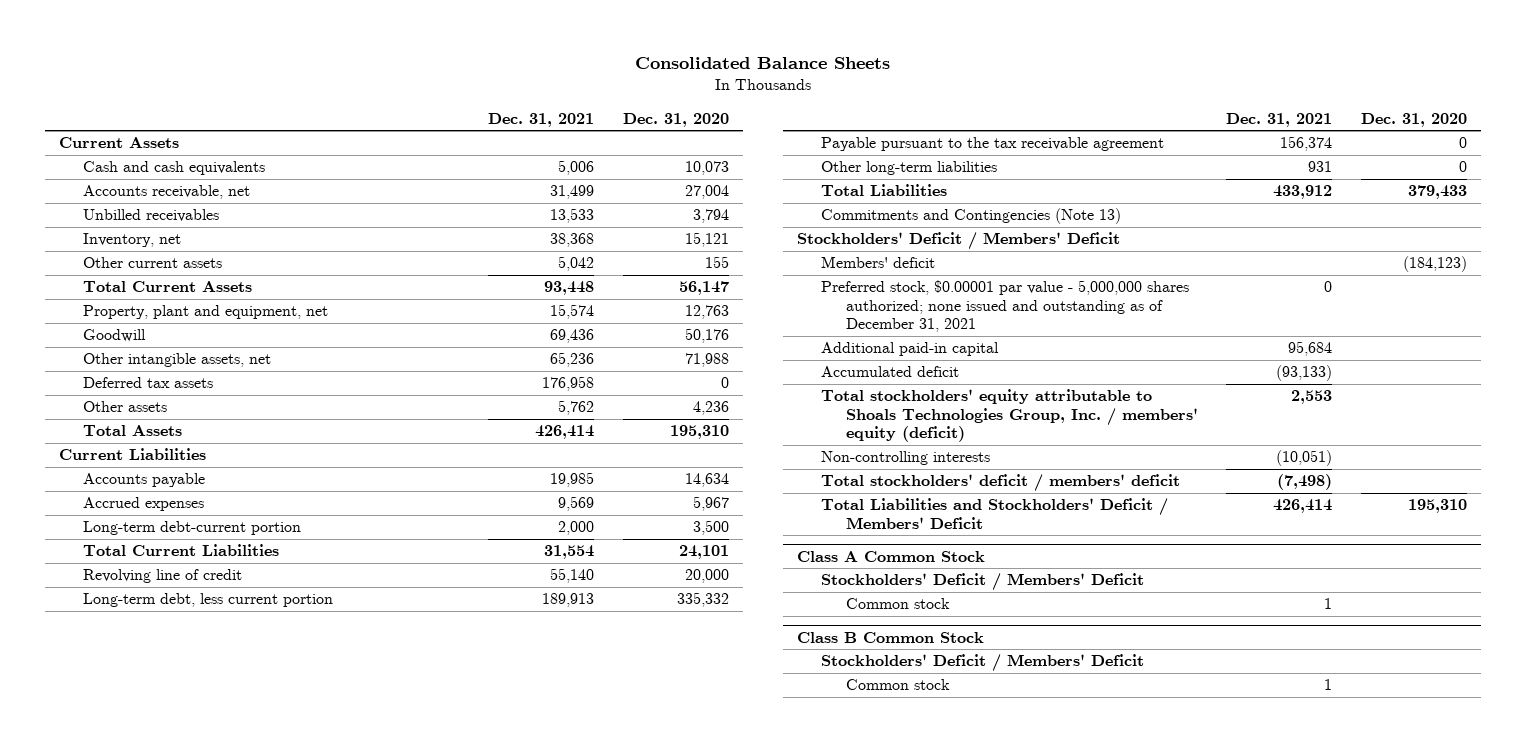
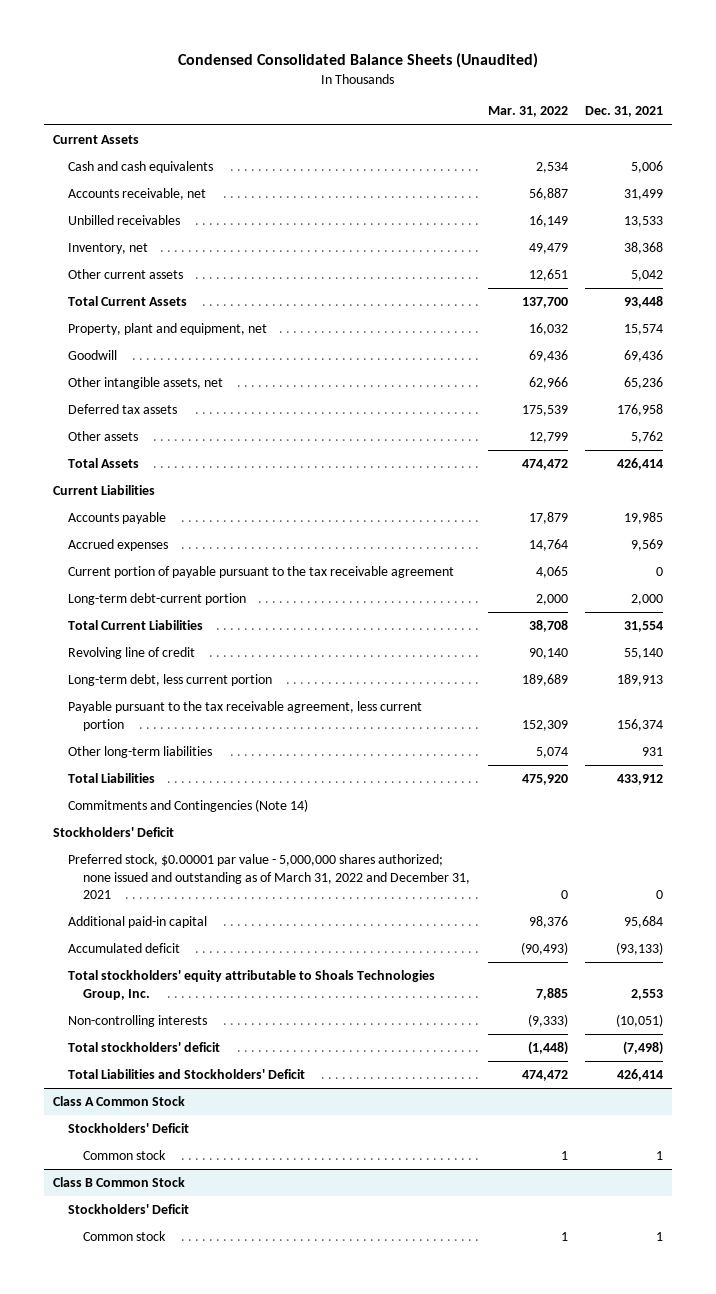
[634,57,890,70] Consolidated Balance Sheets -> [178,53,539,69] Condensed Consolidated Balance Sheets (Unaudited)
[622,112,729,127] Dec. 31, 2020 -> none
none -> [487,106,568,118] Mar. 31, 2022
none -> [67,566,454,579] Current portion of payable pursuant to the tax receivable agreement
[821,137,1165,152] Payable pursuant to the tax receivable agreement -> [67,701,422,731] Payable pursuant to the tax receivable agreement, less current portion
[821,256,936,269] Members' deficit -> none
[821,208,1122,225] Commitments and Contingencies (Note 13) -> [67,799,308,813] Commitments and Contingencies (Note 14)
[796,232,1120,251] Stockholders' Deficit / Members' Deficit -> [52,827,174,838] Stockholders' Deficit
[821,280,1190,333] Preferred stock, $0.00001 par value - 5,000,000 shares authorized; none issued and outstanding as of December 31, 2021 -> [67,854,471,899] Preferred stock, $0.00001 par value - 5,000,000 shares authorized; none issued and outstanding as of March 31, 2022 and December 31, 2021
[821,389,1198,443] Total stockholders' equity attributable to Shoals Technologies Group, Inc. / members' equity (deficit) -> [67,970,435,1000] Total stockholders' equity attributable to Shoals Technologies Group, Inc.
[821,474,1181,493] Total stockholders' deficit / members' deficit -> [67,1042,220,1053] Total stockholders' deficit
[821,498,1169,529] Total Liabilities and Stockholders' Deficit / Members' Deficit -> [67,1069,305,1080] Total Liabilities and Stockholders' Deficit
[821,573,1145,592] Stockholders' Deficit / Members' Deficit -> [67,1123,189,1134] Stockholders' Deficit
[821,654,1145,673] Stockholders' Deficit / Members' Deficit -> [67,1204,189,1215] Stockholders' Deficit

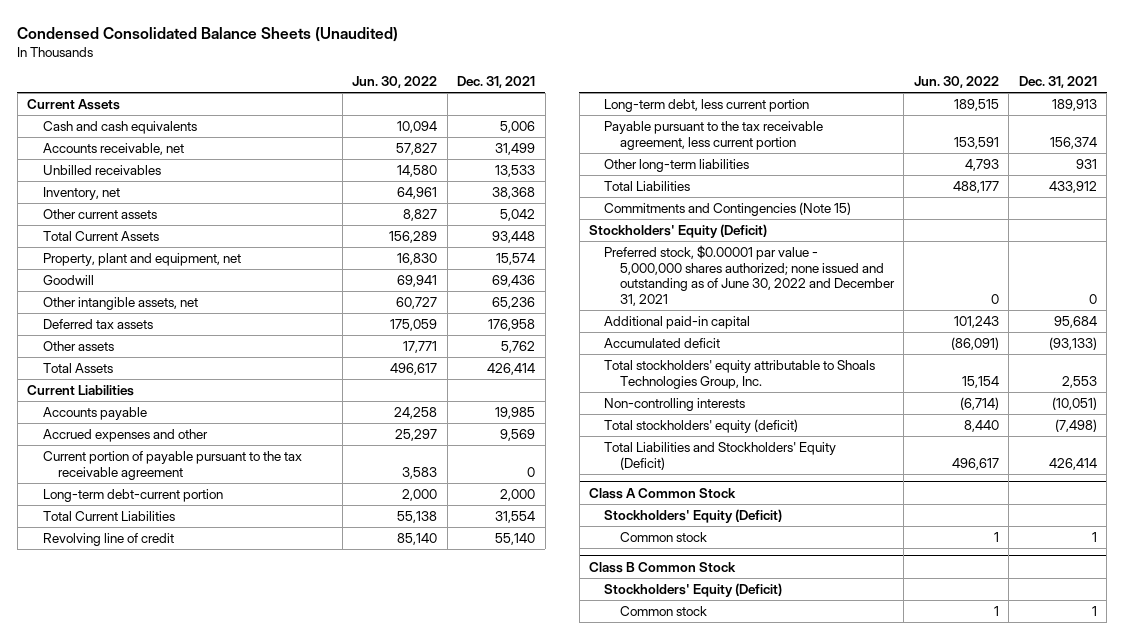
[487,106,568,118] Mar. 31, 2022 -> none
none -> [352,76,438,89] Jun. 30, 2022
[67,539,168,552] Accrued expenses -> [42,428,208,442] Accrued expenses and other
[67,799,308,813] Commitments and Contingencies (Note 14) -> [604,201,852,216] Commitments and Contingencies (Note 15)
[52,827,174,838] Stockholders' Deficit -> [589,223,768,238] Stockholders' Equity (Deficit)
[67,854,471,899] Preferred stock, $0.00001 par value - 5,000,000 shares authorized; none issued and outstanding as of March 31, 2022 and December 31, 2021 -> [604,244,895,306] Preferred stock, $0.00001 par value - 5,000,000 shares authorized; none issued and outstanding as of June 30, 2022 and December 31, 2021
[67,1042,220,1053] Total stockholders' deficit -> [604,418,799,433] Total stockholders' equity (deficit)
[67,1069,305,1080] Total Liabilities and Stockholders' Deficit -> [604,441,837,470] Total Liabilities and Stockholders' Equity (Deficit)
[67,1123,189,1134] Stockholders' Deficit -> [604,508,783,523] Stockholders' Equity (Deficit)
[67,1204,189,1215] Stockholders' Deficit -> [604,582,783,597] Stockholders' Equity (Deficit)

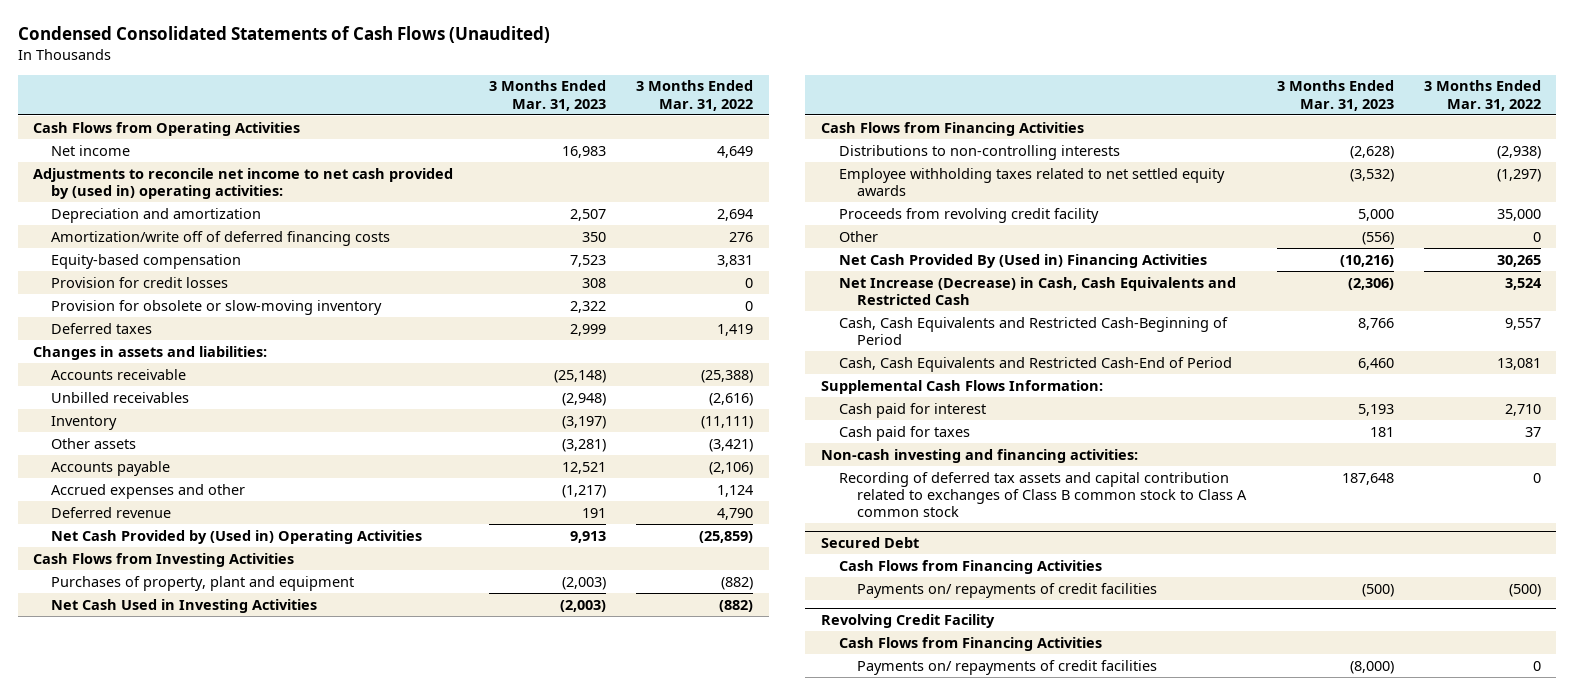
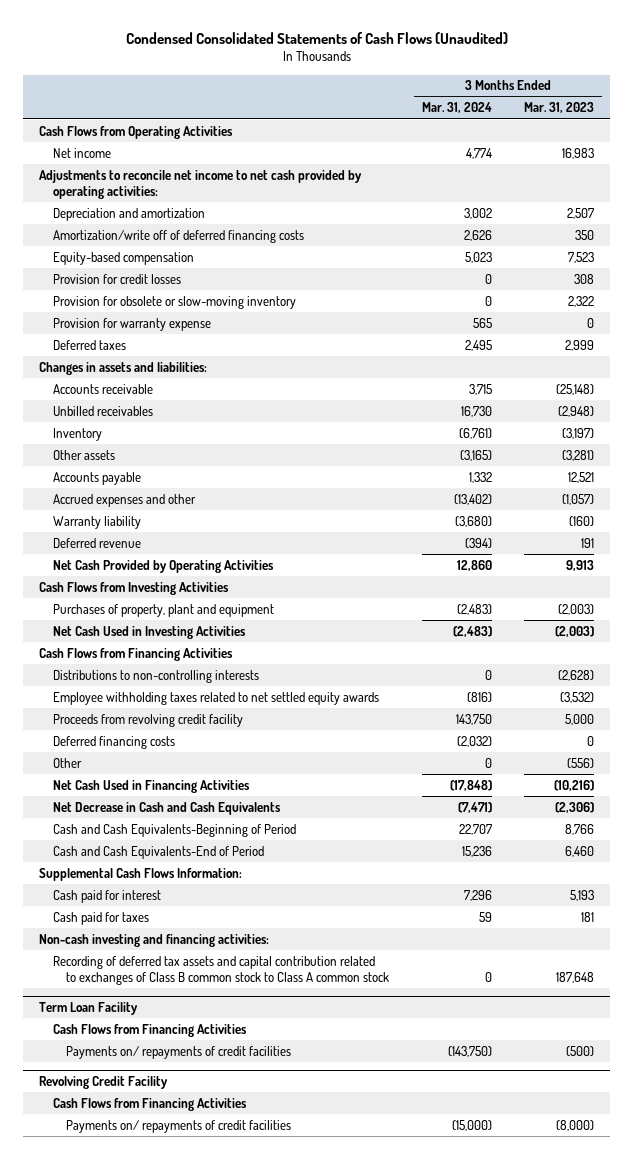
[636,80,754,111] 3 Months Ended Mar. 31, 2022 -> none
none -> [421,102,492,114] Mar. 31, 2024
[32,167,453,199] Adjustments to reconcile net income to net cash provided by (used in) operating activities: -> [39,169,363,200] Adjustments to reconcile net income to net cash provided by operating activities:
none -> [52,317,211,331] Provision for warranty expense
[561,484,606,498] (1,217) -> [562,493,595,505] (1,057)
none -> [52,515,141,529] Warranty liability
[51,529,423,544] Net Cash Provided by (Used in) Operating Activities -> [52,559,274,573] Net Cash Provided by Operating Activities
none -> [52,735,175,749] Deferred financing costs
[838,253,1207,268] Net Cash Provided By (Used in) Financing Activities -> [52,779,250,793] Net Cash Used in Financing Activities
[838,276,1236,305] Net Increase (Decrease) in Cash, Cash Equivalents and Restricted Cash -> [52,801,281,815] Net Decrease in Cash and Cash Equivalents
[838,316,1228,345] Cash, Cash Equivalents and Restricted Cash-Beginning of Period -> [52,823,296,837] Cash and Cash Equivalents-Beginning of Period
[838,356,1232,372] Cash, Cash Equivalents and Restricted Cash-End of Period -> [52,845,264,859] Cash and Cash Equivalents-End of Period
[820,537,919,549] Secured Debt -> [39,1001,139,1015] Term Loan Facility

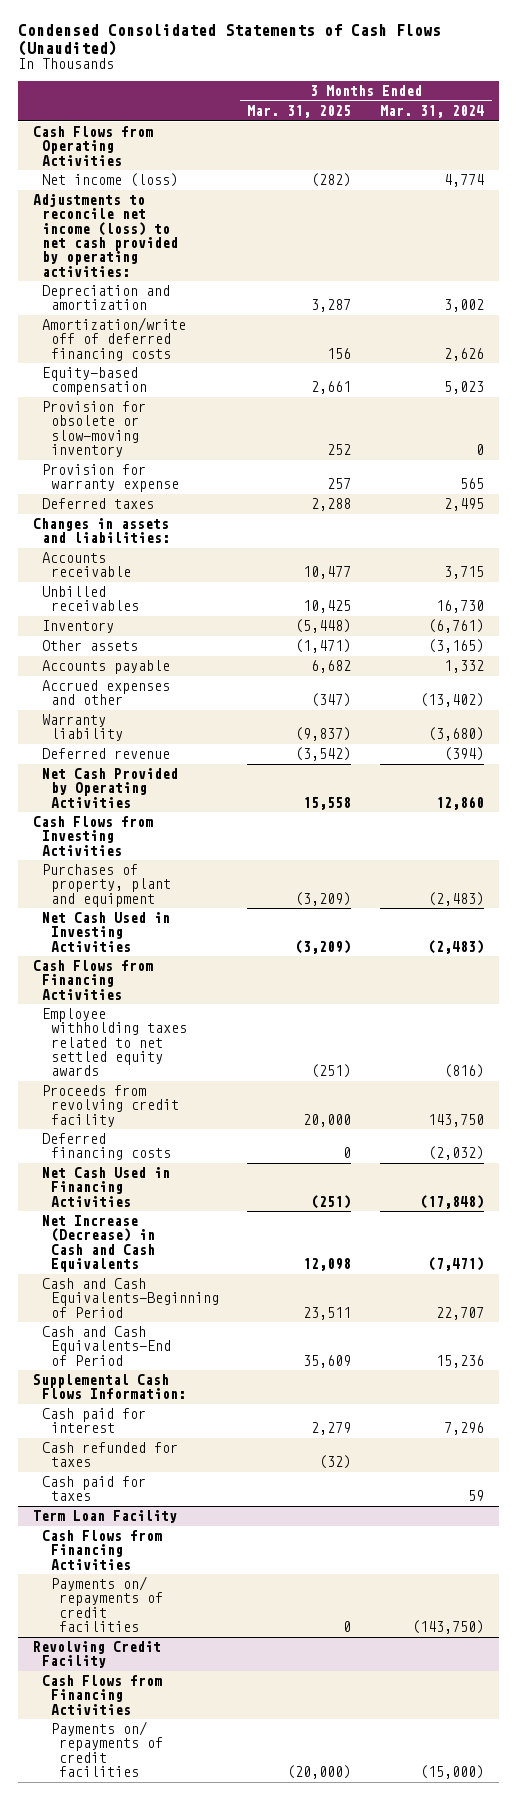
[524,102,595,114] Mar. 31, 2023 -> none
none -> [247,105,352,119] Mar. 31, 2025
[52,147,111,158] Net income -> [41,173,178,188] Net income (loss)
[39,169,363,200] Adjustments to reconcile net income to net cash provided by operating activities: -> [32,194,178,277] Adjustments to reconcile net income (loss) to net cash provided by operating activities:
[52,273,181,284] Provision for credit losses -> none
[52,669,259,683] Distributions to non-controlling interests -> none
[52,757,82,768] Other -> none
[52,801,281,815] Net Decrease in Cash and Cash Equivalents -> [41,1215,155,1273] Net Increase (Decrease) in Cash and Cash Equivalents
none -> [41,1442,178,1468] Cash refunded for taxes
[39,933,270,947] Non-cash investing and financing activities: -> none
[52,955,390,986] Recording of deferred tax assets and capital contribution related to exchanges of Class B common stock to Class A common stock -> none

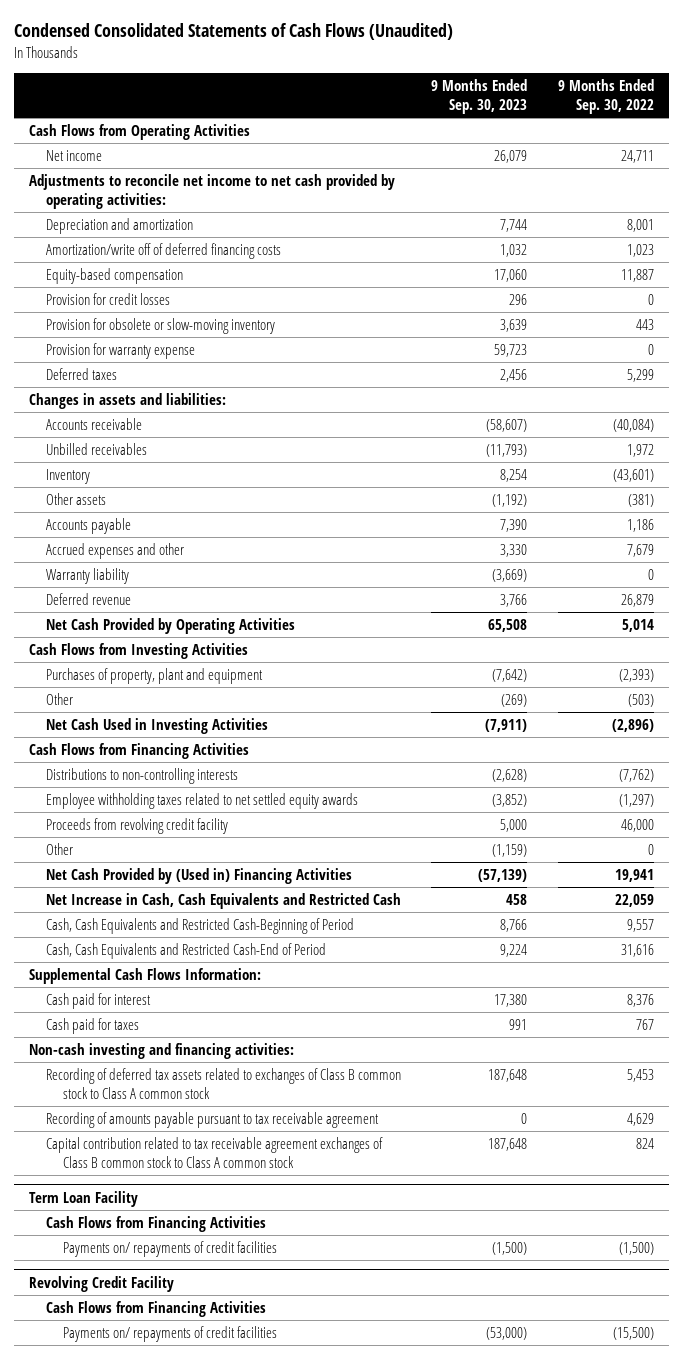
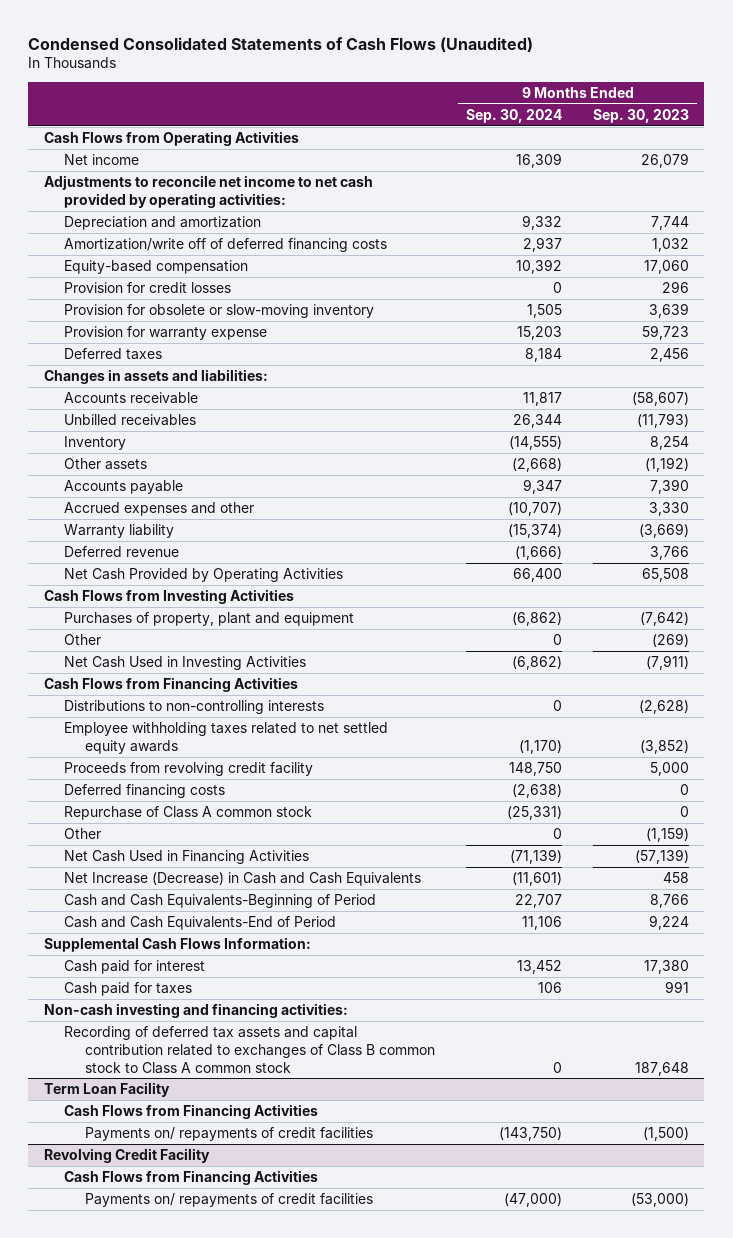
[557,78,654,115] 9 Months Ended Sep. 30, 2022 -> none
none -> [466,108,563,123] Sep. 30, 2024
none -> [64,783,226,798] Deferred financing costs
none -> [64,805,313,820] Repurchase of Class A common stock
[45,867,352,884] Net Cash Provided by (Used in) Financing Activities -> [64,849,310,864] Net Cash Used in Financing Activities
[45,892,401,909] Net Increase in Cash, Cash Equivalents and Restricted Cash -> [64,871,422,886] Net Increase (Decrease) in Cash and Cash Equivalents
[45,917,354,934] Cash, Cash Equivalents and Restricted Cash-Beginning of Period -> [64,893,377,908] Cash and Cash Equivalents-Beginning of Period
[45,942,326,959] Cash, Cash Equivalents and Restricted Cash-End of Period -> [64,915,337,930] Cash and Cash Equivalents-End of Period
[45,1111,379,1128] Recording of amounts payable pursuant to tax receivable agreement -> none
[45,1136,383,1169] Capital contribution related to tax receivable agreement exchanges of Class B common stock to Class A common stock -> none
[45,1067,401,1100] Recording of deferred tax assets related to exchanges of Class B common stock to Class A common stock -> [64,1025,436,1074] Recording of deferred tax assets and capital contribution related to exchanges of Class B common stock to Class A common stock

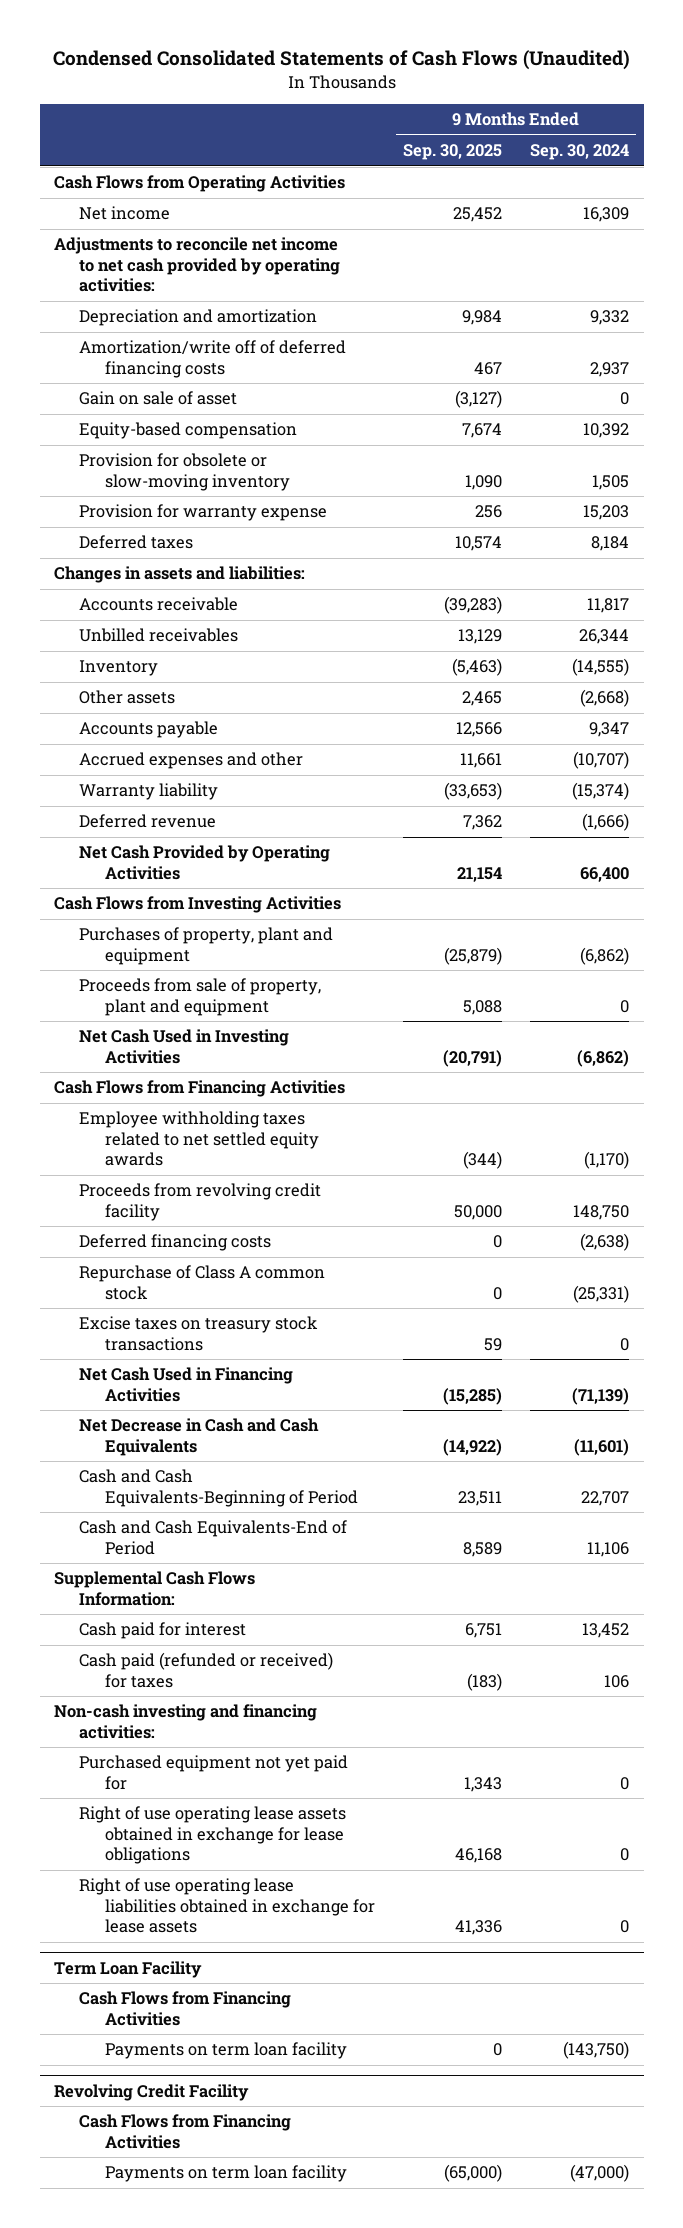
[593,108,690,123] Sep. 30, 2023 -> none
none -> [403,144,503,161] Sep. 30, 2025
none -> [79,391,238,406] Gain on sale of asset
[64,281,232,293] Provision for credit losses -> none
[64,633,102,645] Other -> none
none -> [79,978,322,1016] Proceeds from sale of property, plant and equipment
[64,699,325,714] Distributions to non-controlling interests -> none
[64,827,102,839] Other -> none
none -> [79,1316,319,1351] Excise taxes on treasury stock transactions
[64,871,422,886] Net Increase (Decrease) in Cash and Cash Equivalents -> [79,1418,320,1456] Net Decrease in Cash and Cash Equivalents
[64,981,193,996] Cash paid for taxes -> [79,1652,334,1688] Cash paid (refunded or received) for taxes
[64,1025,436,1074] Recording of deferred tax assets and capital contribution related to exchanges of Class B common stock to Class A common stock -> none
none -> [79,1755,349,1790] Purchased equipment not yet paid for
none -> [79,1806,347,1864] Right of use operating lease assets obtained in exchange for lease obligations
none -> [79,1878,376,1933] Right of use operating lease liabilities obtained in exchange for lease assets
[85,1126,374,1141] Payments on/ repayments of credit facilities -> [105,2042,348,2060] Payments on term loan facility
[85,1192,374,1207] Payments on/ repayments of credit facilities -> [105,2165,348,2183] Payments on term loan facility

